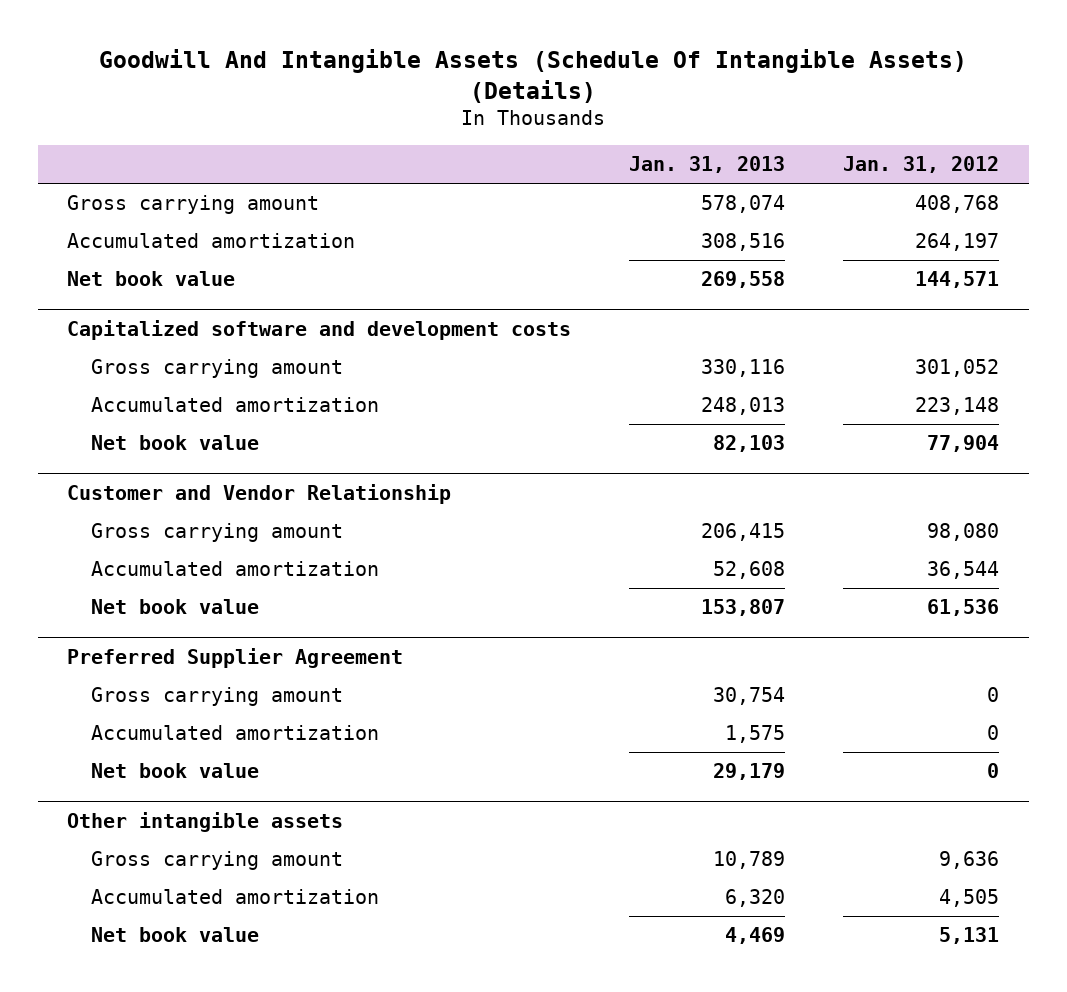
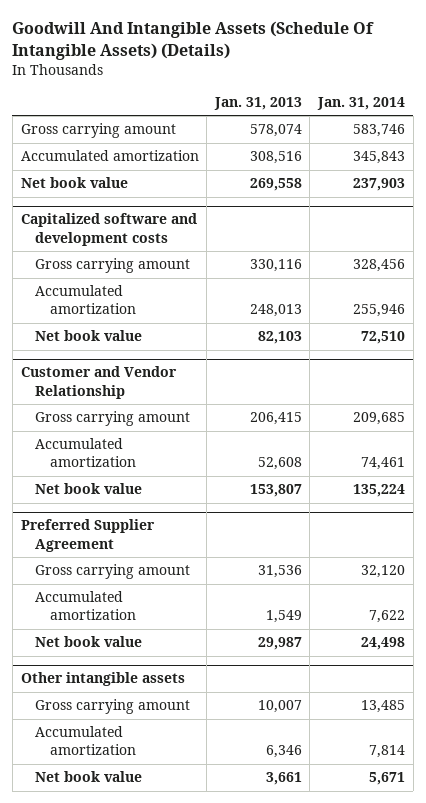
[843,156,1000,174] Jan. 31, 2012 -> none
none -> [317,97,406,111] Jan. 31, 2014
[713,687,786,706] 30,754 -> [257,565,302,579] 31,536
[725,725,786,744] 1,575 -> [265,610,302,624] 1,549
[713,763,786,781] 29,179 -> [257,637,302,651] 29,987
[713,851,786,870] 10,789 -> [257,700,302,714] 10,007
[725,889,786,908] 6,320 -> [265,745,302,759] 6,346
[725,927,786,945] 4,469 -> [265,772,302,786] 3,661

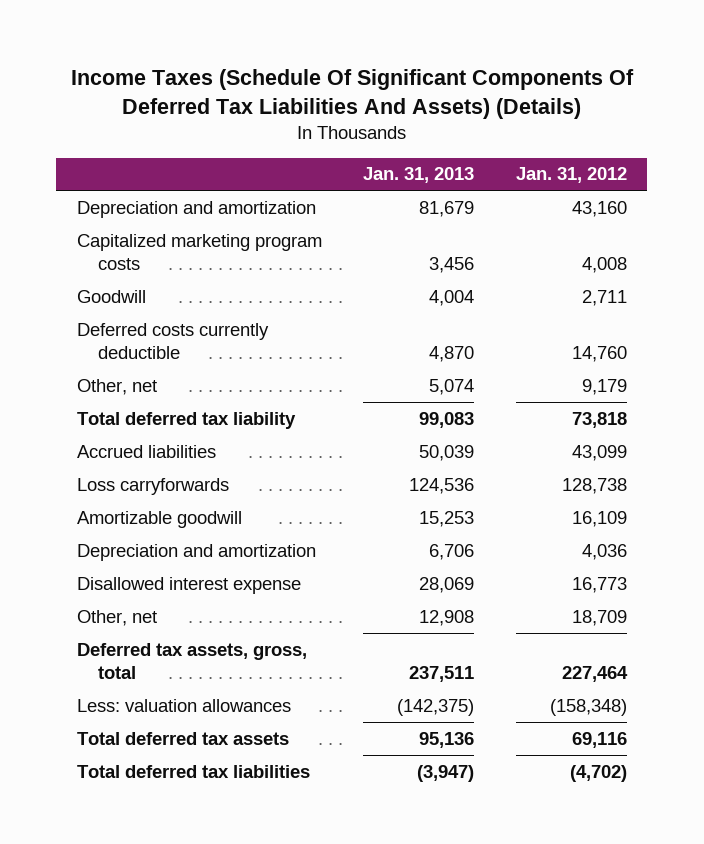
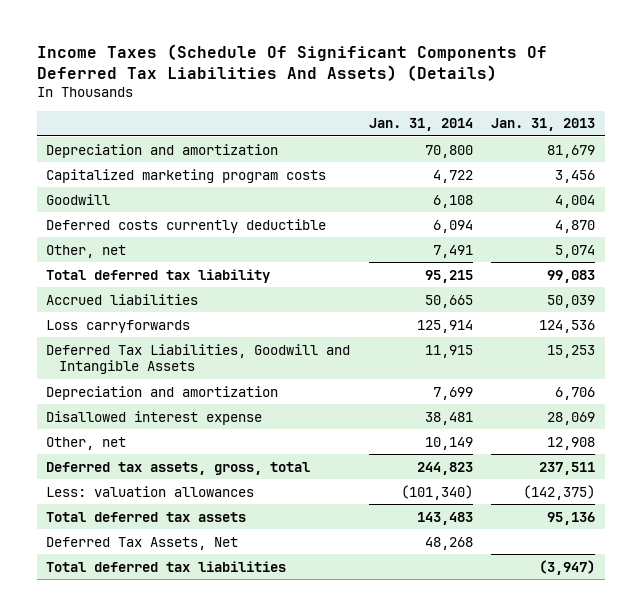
[515,167,627,184] Jan. 31, 2012 -> none
none -> [368,118,473,132] Jan. 31, 2014
[76,510,242,528] Amortizable goodwill -> [46,343,351,374] Deferred Tax Liabilities, Goodwill and Intangible Assets
none -> [46,536,239,550] Deferred Tax Assets, Net

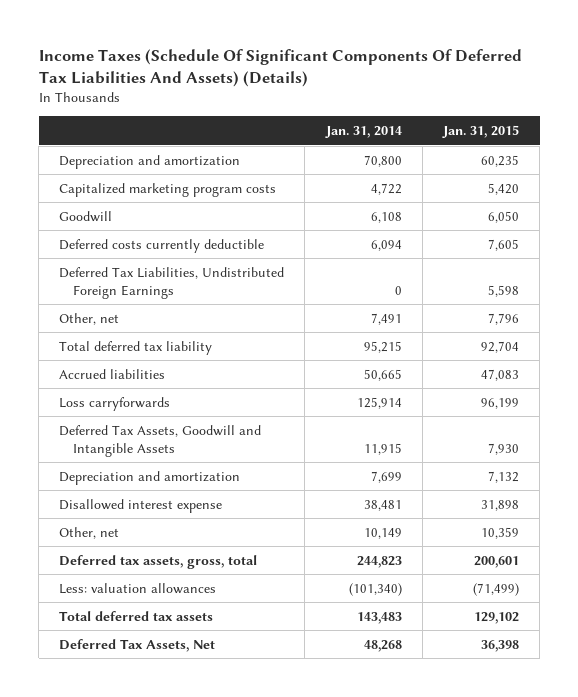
[491,118,596,132] Jan. 31, 2013 -> none
none -> [442,125,520,139] Jan. 31, 2015
none -> [59,266,285,299] Deferred Tax Liabilities, Undistributed Foreign Earnings
[46,343,351,374] Deferred Tax Liabilities, Goodwill and Intangible Assets -> [59,424,262,457] Deferred Tax Assets, Goodwill and Intangible Assets
[46,560,287,572] Total deferred tax liabilities -> none

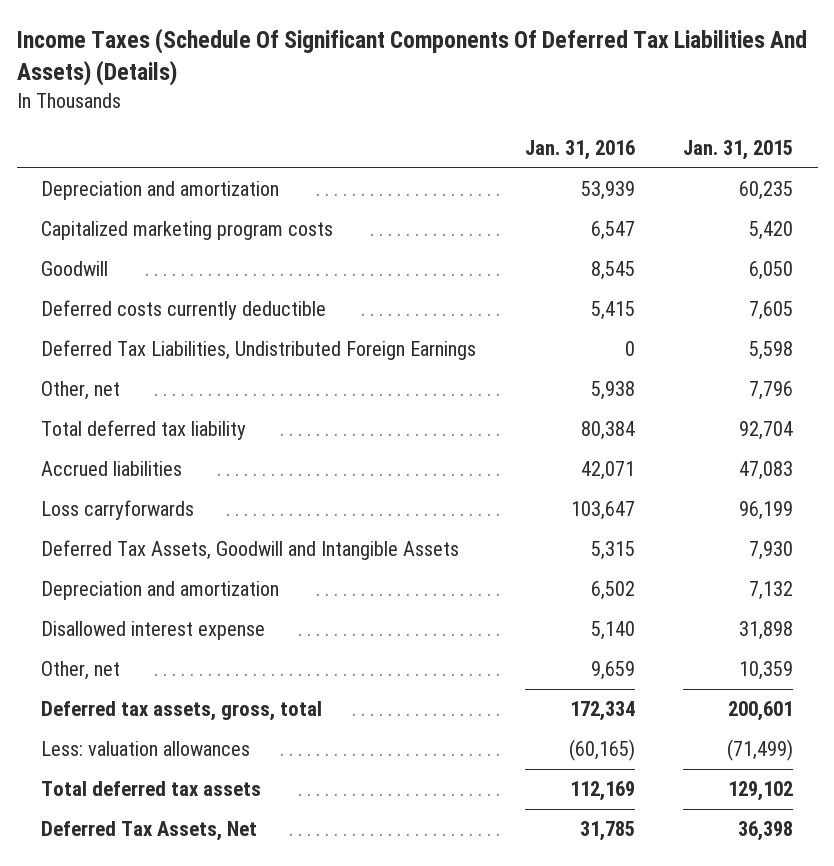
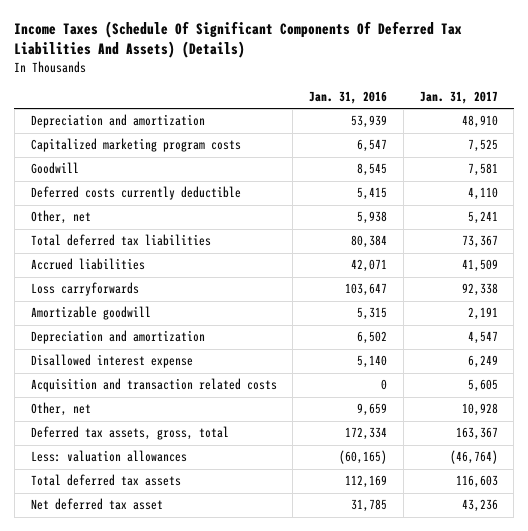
[683,140,794,161] Jan. 31, 2015 -> none
none -> [419,91,498,105] Jan. 31, 2017
[40,340,476,361] Deferred Tax Liabilities, Undistributed Foreign Earnings -> none
[40,420,246,441] Total deferred tax liability -> [30,234,211,247] Total deferred tax liabilities
[40,540,459,561] Deferred Tax Assets, Goodwill and Intangible Assets -> [30,306,151,321] Amortizable goodwill
none -> [30,378,277,393] Acquisition and transaction related costs
[40,821,257,842] Deferred Tax Assets, Net -> [30,498,163,511] Net deferred tax asset

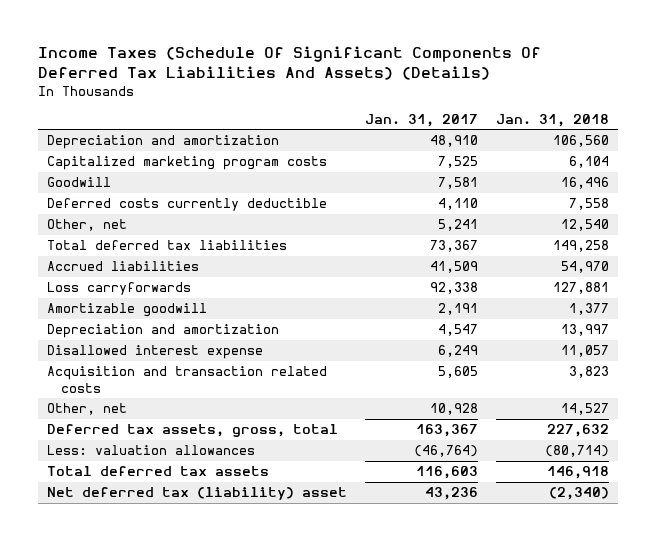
[309,91,388,105] Jan. 31, 2016 -> none
none -> [496,113,610,127] Jan. 31, 2018
[30,498,163,511] Net deferred tax asset -> [47,487,348,501] Net deferred tax (liability) asset

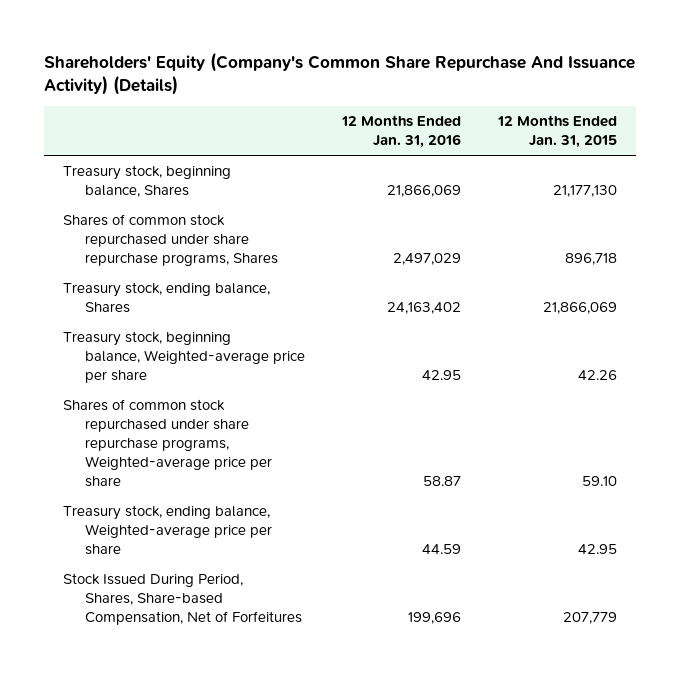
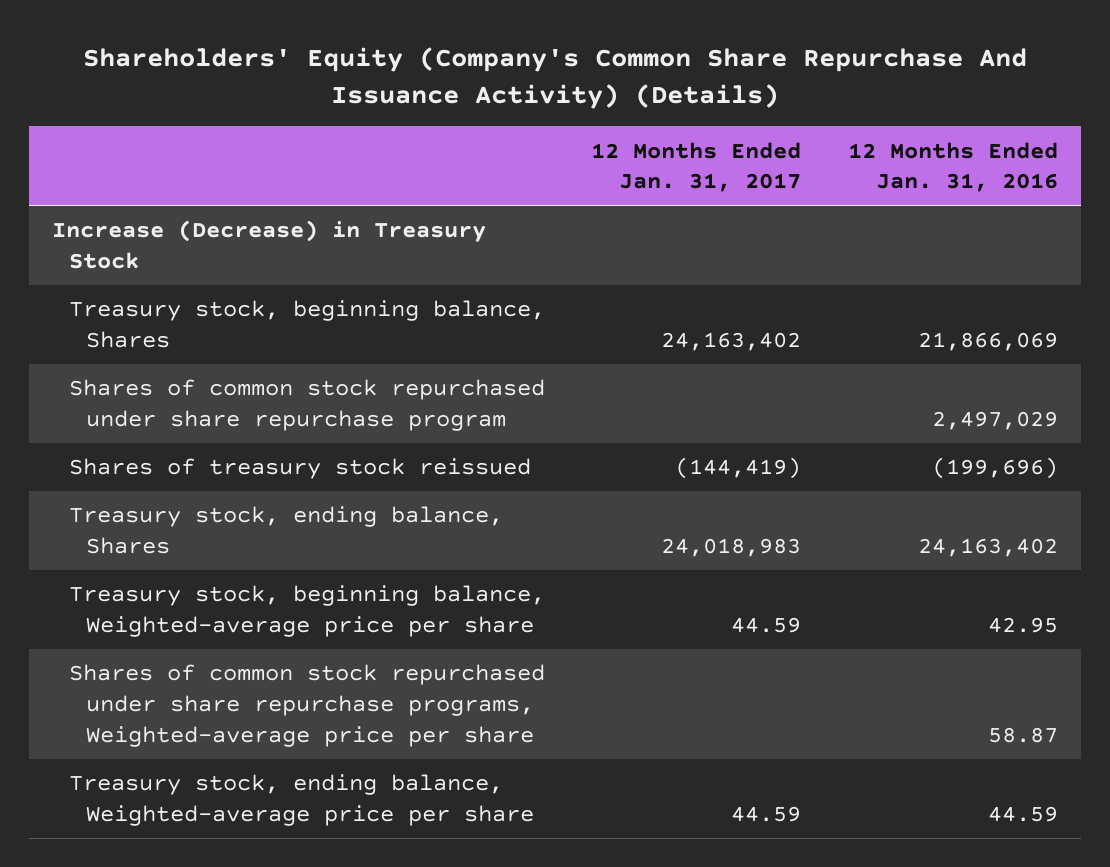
[497,115,618,149] 12 Months Ended Jan. 31, 2015 -> none
none -> [591,141,802,193] 12 Months Ended Jan. 31, 2017
none -> [51,220,486,269] Increase (Decrease) in Treasury Stock
[62,214,279,267] Shares of common stock repurchased under share repurchase programs, Shares -> [68,379,545,431] Shares of common stock repurchased under share repurchase program
none -> [68,458,531,480] Shares of treasury stock reissued
[62,573,303,626] Stock Issued During Period, Shares, Share-based Compensation, Net of Forfeitures -> none

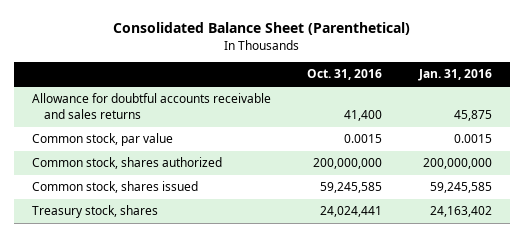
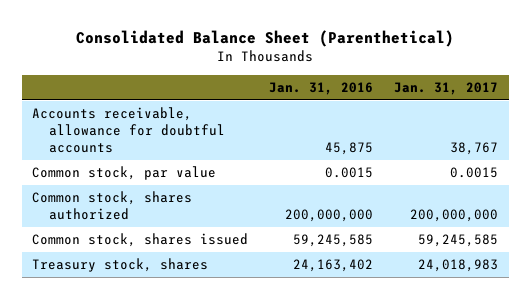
[307,69,383,81] Oct. 31, 2016 -> none
none -> [394,81,499,95] Jan. 31, 2017
[32,93,272,120] Allowance for doubtful accounts receivable and sales returns -> [32,107,226,153] Accounts receivable, allowance for doubtful accounts

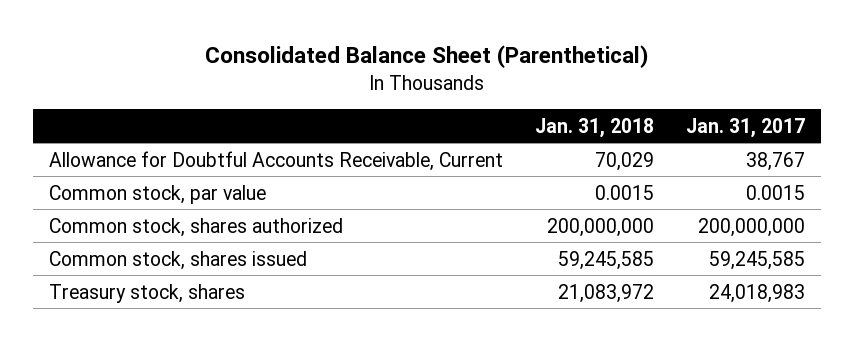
[269,81,374,95] Jan. 31, 2016 -> none
none -> [534,117,654,138] Jan. 31, 2018
[32,107,226,153] Accounts receivable, allowance for doubtful accounts -> [48,150,503,171] Allowance for Doubtful Accounts Receivable, Current

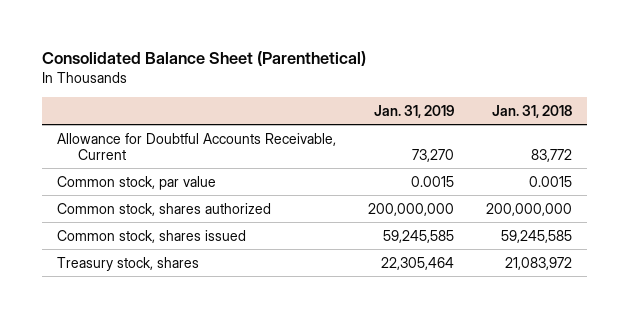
[685,117,805,138] Jan. 31, 2017 -> none
none -> [374,104,455,118] Jan. 31, 2019
[594,151,654,171] 70,029 -> [530,149,572,163] 83,772

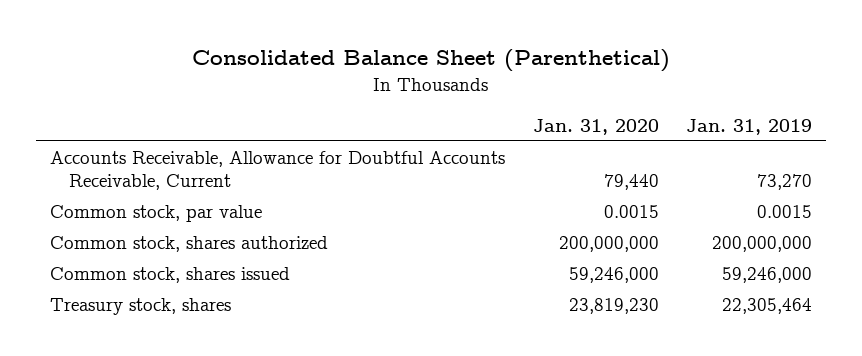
[491,104,572,118] Jan. 31, 2018 -> none
none -> [532,118,659,135] Jan. 31, 2020
[57,132,337,161] Allowance for Doubtful Accounts Receivable, Current -> [50,151,506,190] Accounts Receivable, Allowance for Doubtful Accounts Receivable, Current
[383,229,455,243] 59,245,585 -> [722,267,813,284] 59,246,000

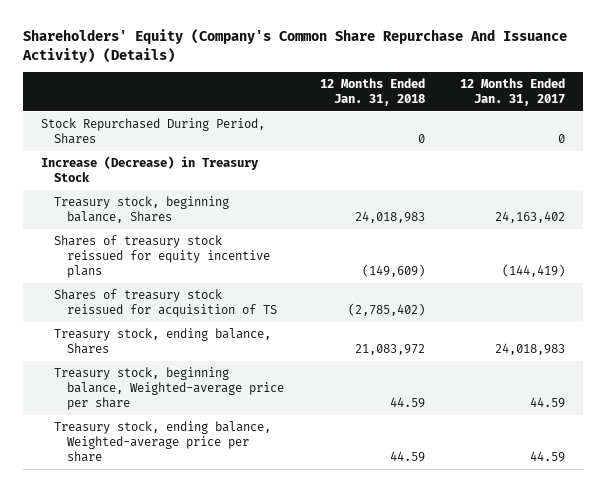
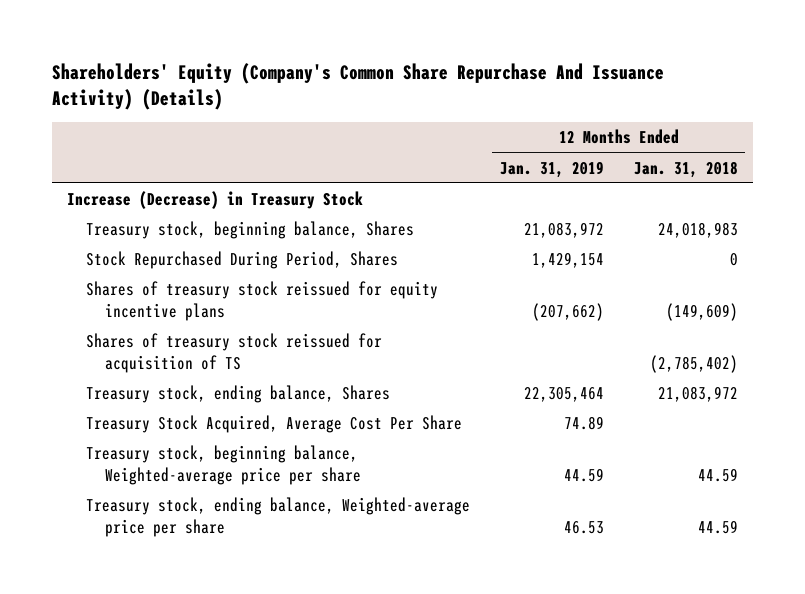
[460,77,566,106] 12 Months Ended Jan. 31, 2017 -> none
none -> [499,160,604,178] Jan. 31, 2019
[40,118,265,145] Stock Repurchased During Period, Shares -> [86,251,399,270] Stock Repurchased During Period, Shares
none -> [86,415,463,434] Treasury Stock Acquired, Average Cost Per Share

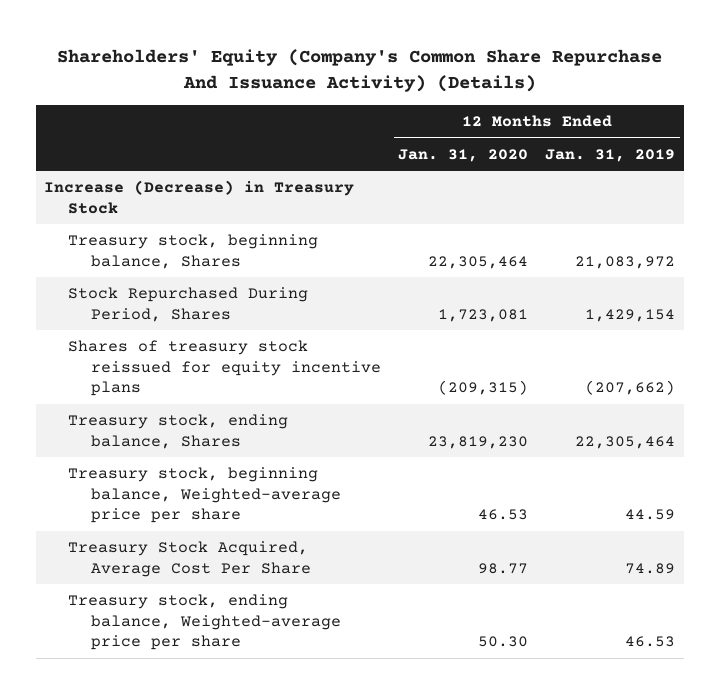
[633,160,738,178] Jan. 31, 2018 -> none
none -> [398,148,529,162] Jan. 31, 2020
[86,333,383,373] Shares of treasury stock reissued for acquisition of TS -> none
[86,415,463,434] Treasury Stock Acquired, Average Cost Per Share -> [67,541,312,577] Treasury Stock Acquired, Average Cost Per Share

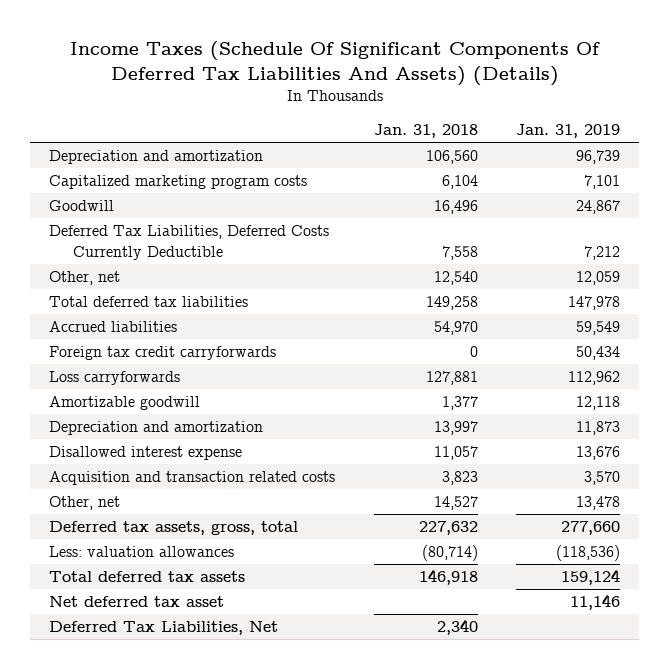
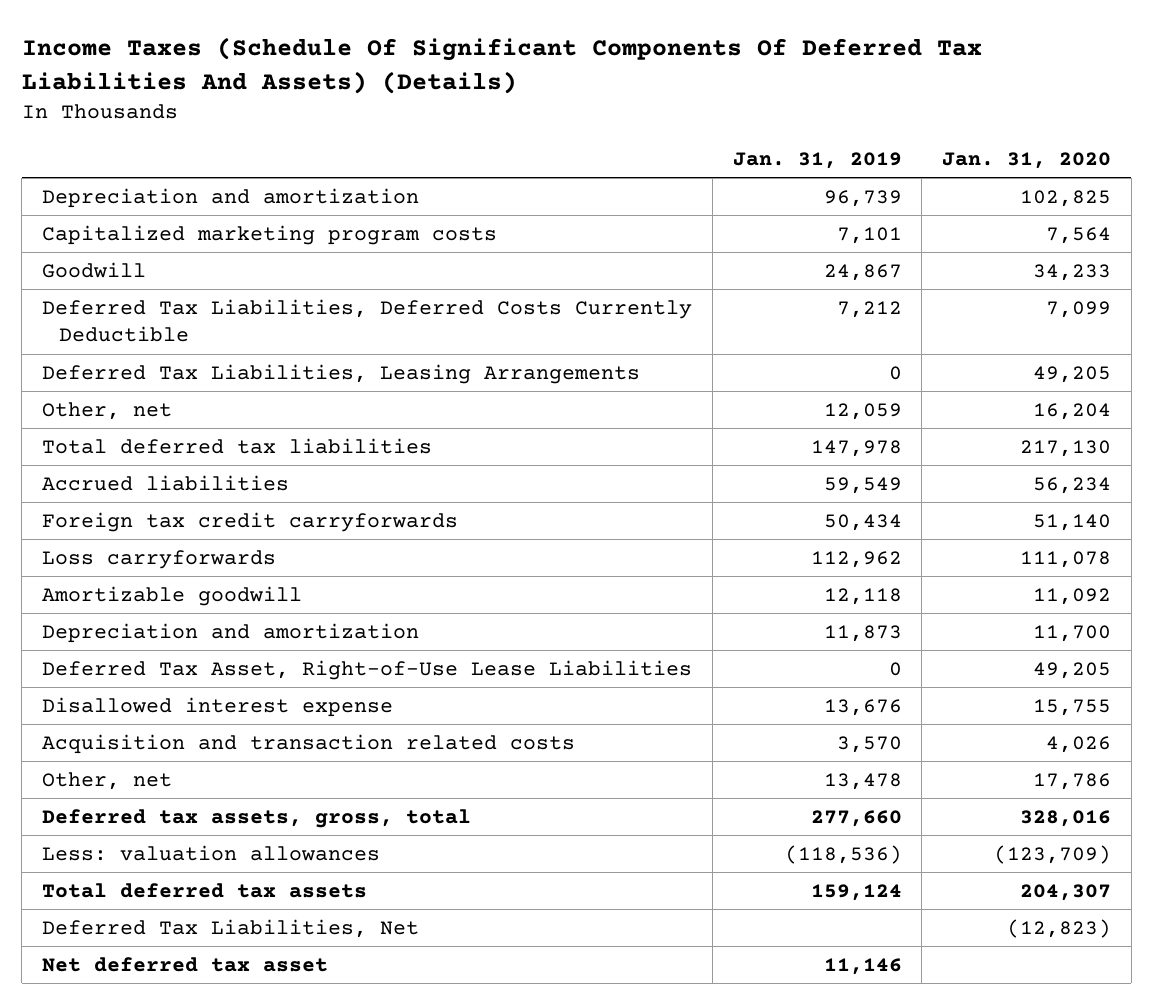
[373,124,478,139] Jan. 31, 2018 -> none
none -> [942,151,1112,169] Jan. 31, 2020
none -> [41,363,640,384] Deferred Tax Liabilities, Leasing Arrangements
none -> [41,659,692,680] Deferred Tax Asset, Right-of-Use Lease Liabilities
[49,596,225,608] Net deferred tax asset -> [41,956,328,972] Net deferred tax asset

